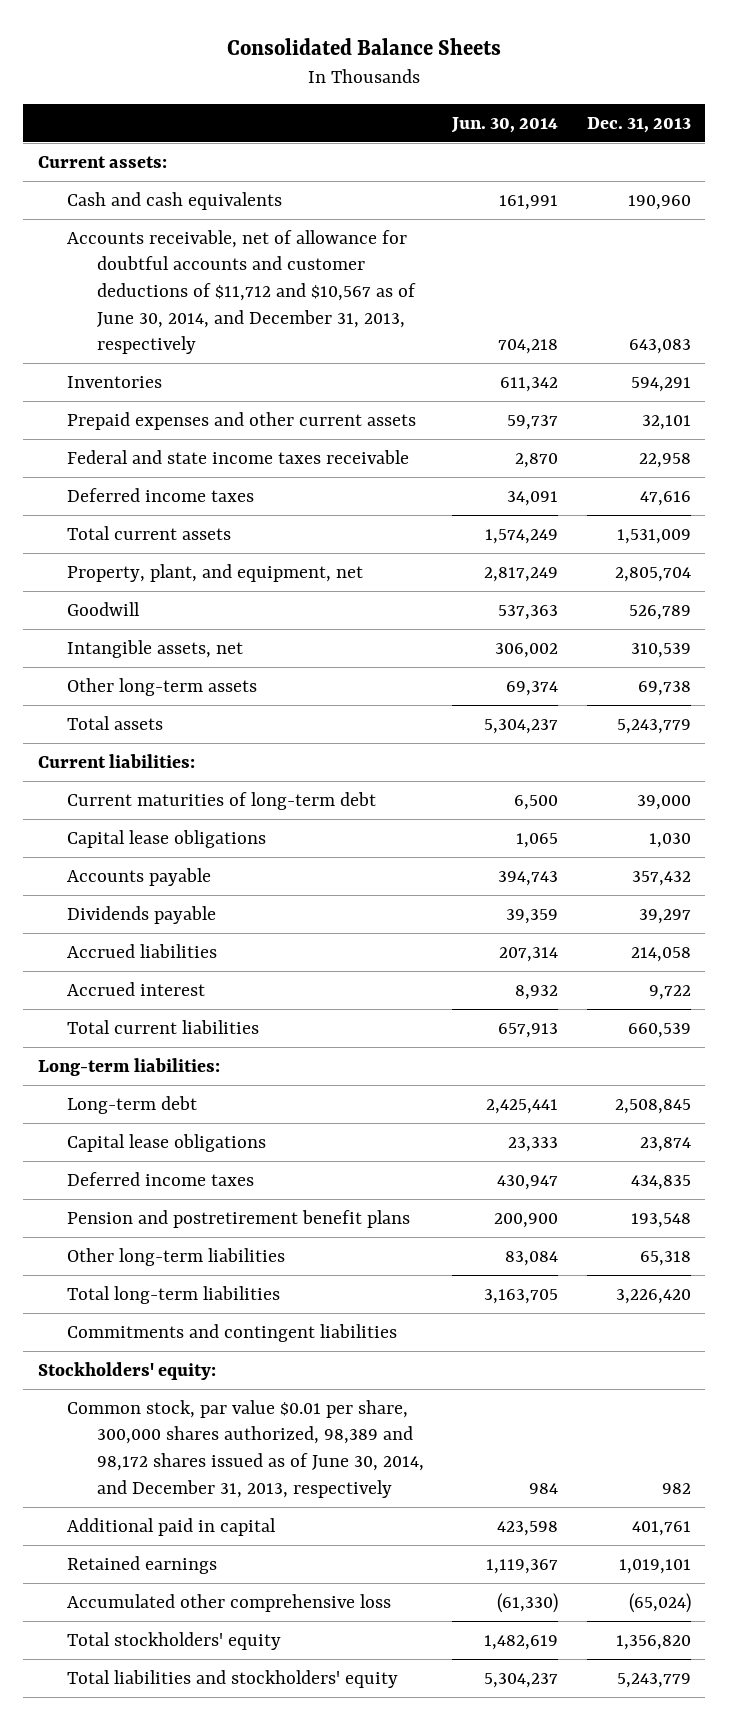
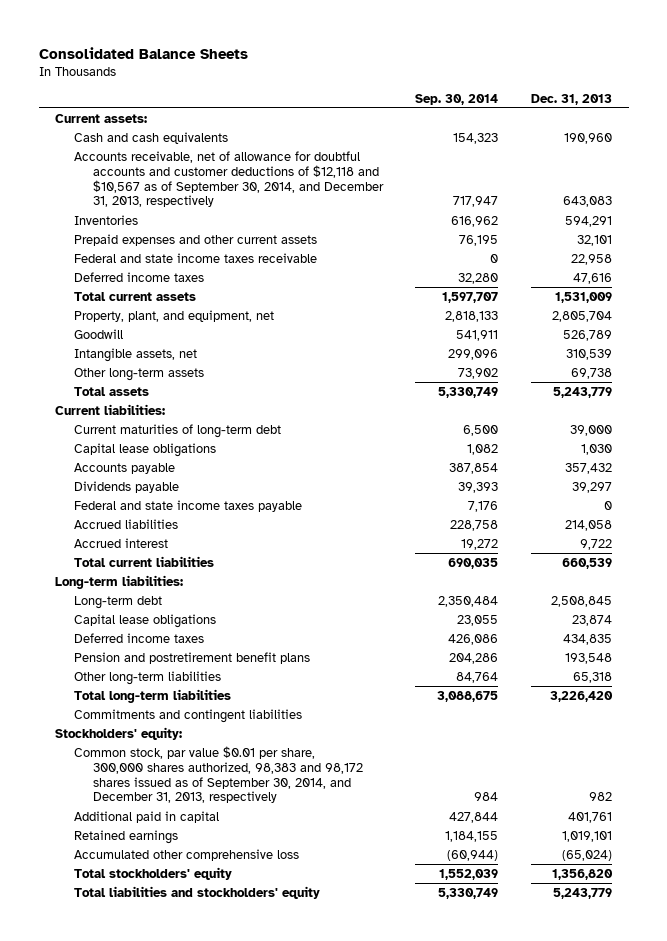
[451,116,559,133] Jun. 30, 2014 -> none
none -> [415,93,499,105] Sep. 30, 2014
[67,229,416,355] Accounts receivable, net of allowance for doubtful accounts and customer deductions of $11,712 and $10,567 as of June 30, 2014, and December 31, 2013, respectively -> [73,150,384,208] Accounts receivable, net of allowance for doubtful accounts and customer deductions of $12,118 and $10,567 as of September 30, 2014, and December 31, 2013, respectively
none -> [73,499,302,512] Federal and state income taxes payable
[67,1399,424,1498] Common stock, par value $0.01 per share, 300,000 shares authorized, 98,389 and 98,172 shares issued as of June 30, 2014, and December 31, 2013, respectively -> [73,745,363,804] Common stock, par value $0.01 per share, 300,000 shares authorized, 98,383 and 98,172 shares issued as of September 30, 2014, and December 31, 2013, respectively

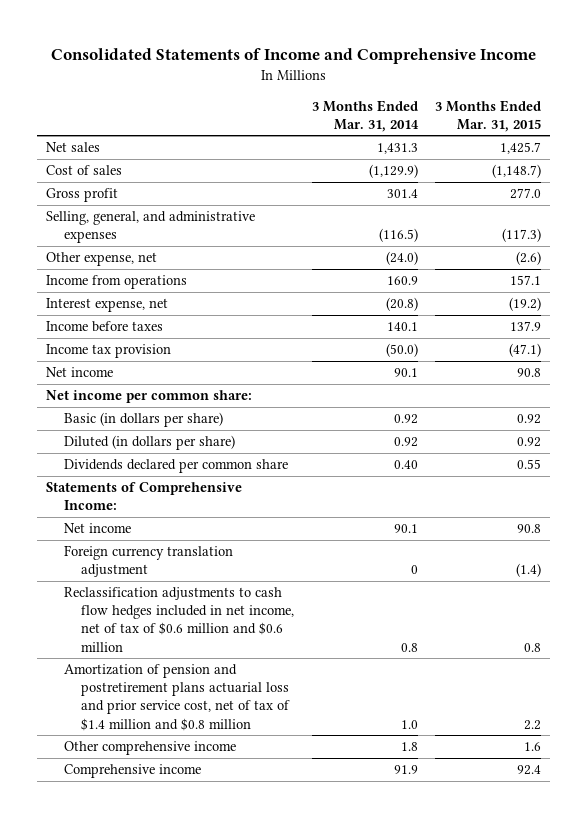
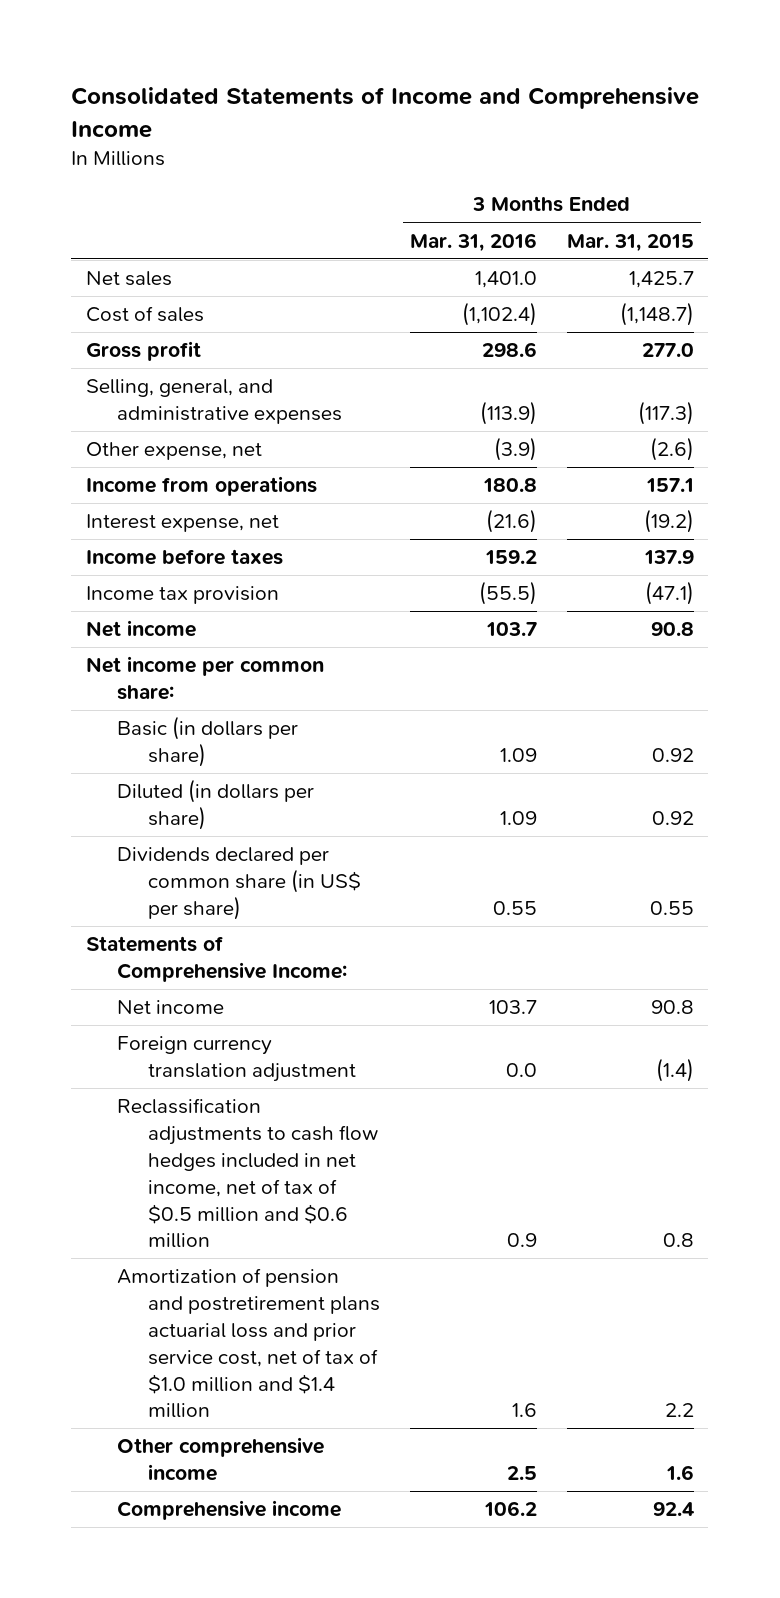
[311,99,419,132] 3 Months Ended Mar. 31, 2014 -> none
none -> [410,232,538,252] Mar. 31, 2016
[63,459,288,474] Dividends declared per common share -> [117,847,362,920] Dividends declared per common share (in US$ per share)
[63,587,295,652] Reclassification adjustments to cash flow hedges included in net income, net of tax of $0.6 million and $0.6 million -> [117,1098,379,1249] Reclassification adjustments to cash flow hedges included in net income, net of tax of $0.5 million and $0.6 million
[63,664,291,731] Amortization of pension and postretirement plans actuarial loss and prior service cost, net of tax of $1.4 million and $0.8 million -> [117,1268,381,1419] Amortization of pension and postretirement plans actuarial loss and prior service cost, net of tax of $1.0 million and $1.4 million

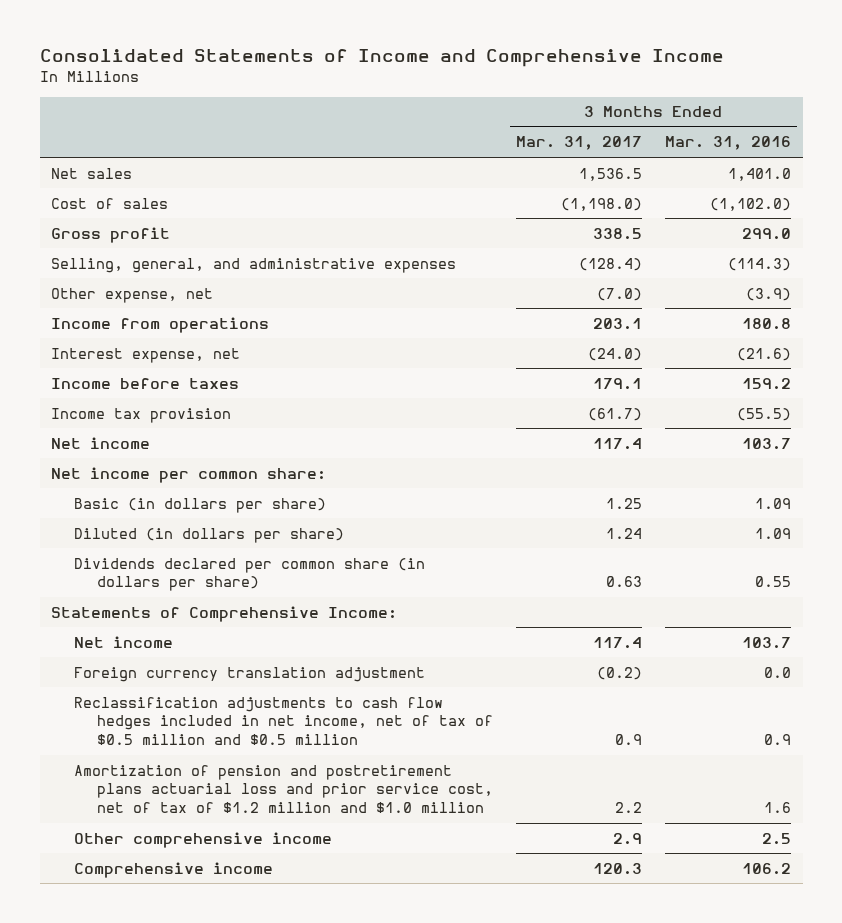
[566,233,694,252] Mar. 31, 2015 -> none
none -> [515,136,642,151] Mar. 31, 2017
[462,302,538,327] (1,102.4) -> [710,197,792,211] (1,102.0)
[482,342,538,358] 298.6 -> [742,227,792,240] 299.0
[480,401,538,426] (113.9) -> [728,257,792,271] (114.3)
[117,847,362,920] Dividends declared per common share (in US$ per share) -> [73,557,425,592] Dividends declared per common share (in dollars per share)
[117,1098,379,1249] Reclassification adjustments to cash flow hedges included in net income, net of tax of $0.5 million and $0.6 million -> [73,696,493,746] Reclassification adjustments to cash flow hedges included in net income, net of tax of $0.5 million and $0.5 million
[117,1268,381,1419] Amortization of pension and postretirement plans actuarial loss and prior service cost, net of tax of $1.0 million and $1.4 million -> [73,764,493,814] Amortization of pension and postretirement plans actuarial loss and prior service cost, net of tax of $1.2 million and $1.0 million

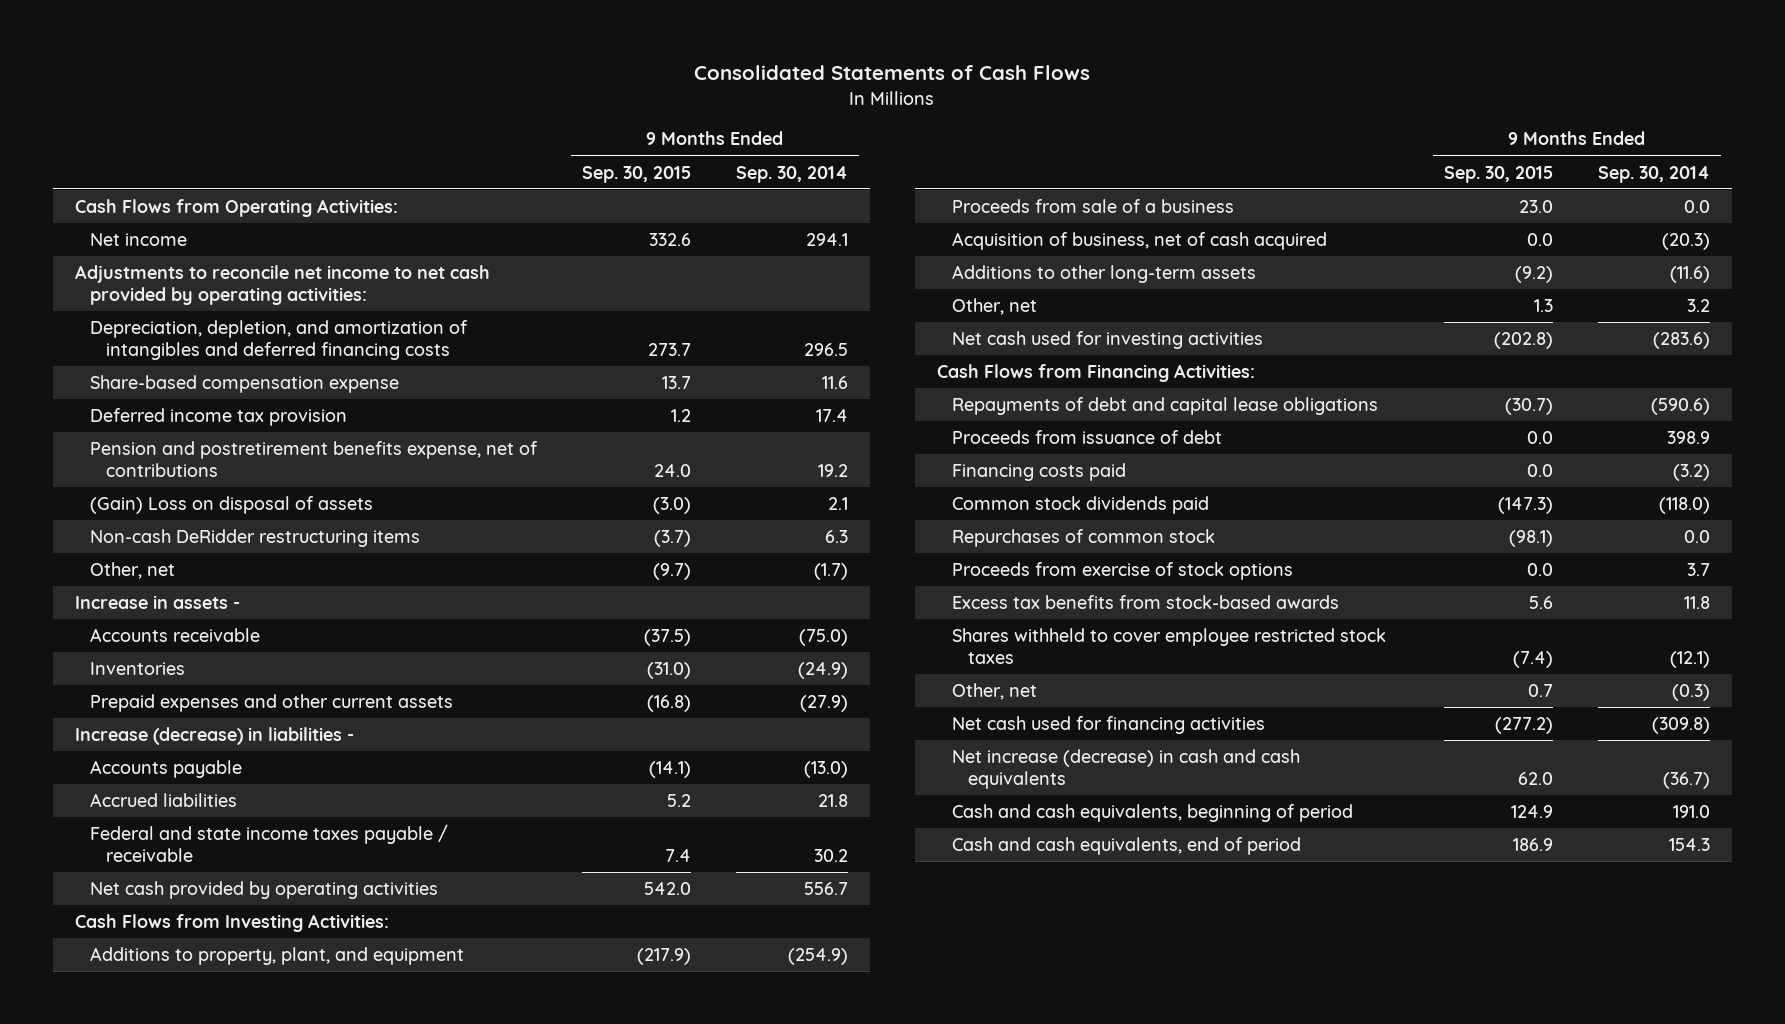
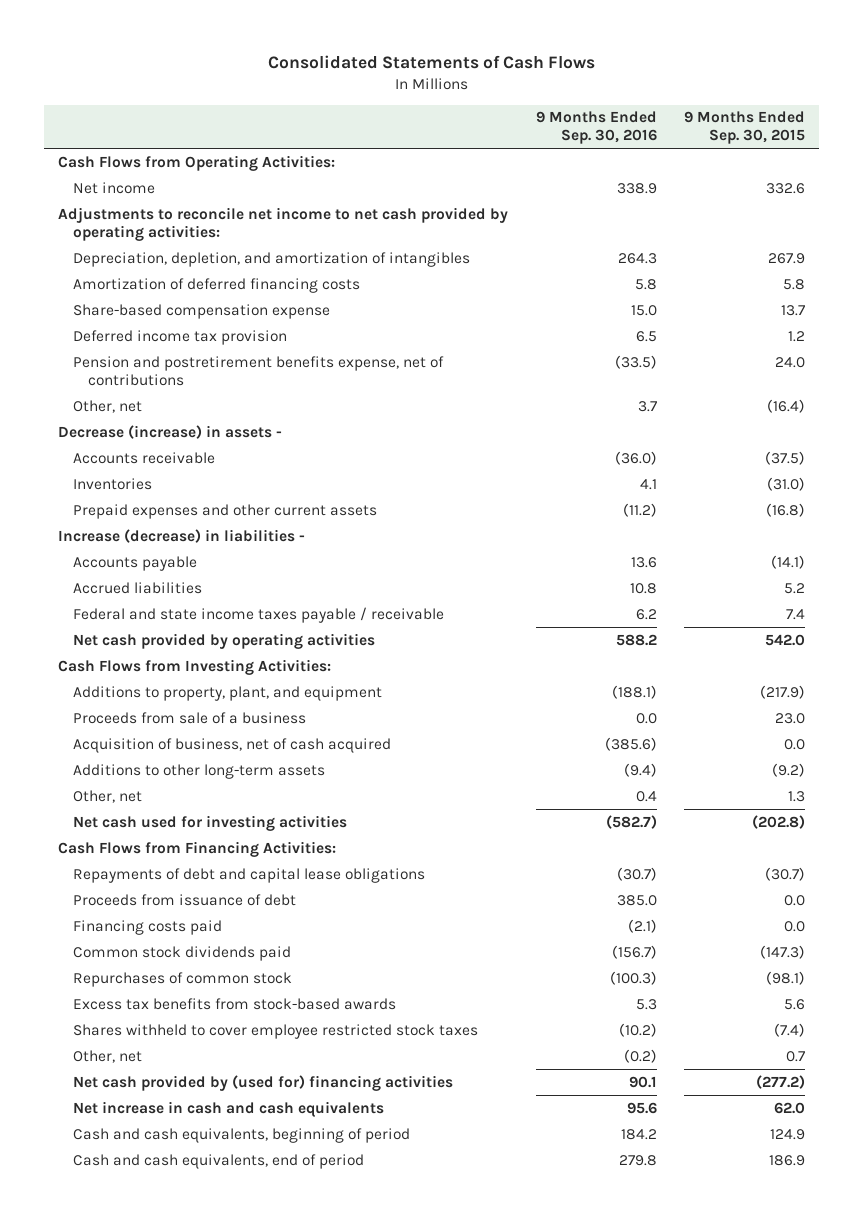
[735,165,848,183] Sep. 30, 2014 -> none
none -> [535,111,657,145] 9 Months Ended Sep. 30, 2016
[90,319,469,360] Depreciation, depletion, and amortization of intangibles and deferred financing costs -> [73,251,471,267] Depreciation, depletion, and amortization of intangibles
[648,342,692,356] 273.7 -> [767,252,805,264] 267.9
none -> [73,277,361,293] Amortization of deferred financing costs
[90,495,374,514] (Gain) Loss on disposal of assets -> none
[90,528,421,547] Non-cash DeRidder restructuring items -> none
[653,562,692,580] (9.7) -> [766,398,805,413] (16.4)
[75,594,241,609] Increase in assets - -> [58,424,283,439] Decrease (increase) in assets -
[952,561,1294,580] Proceeds from exercise of stock options -> none
[952,715,1266,734] Net cash used for financing activities -> [73,1074,454,1091] Net cash provided by (used for) financing activities
[952,748,1301,789] Net increase (decrease) in cash and cash equivalents -> [73,1100,385,1117] Net increase in cash and cash equivalents

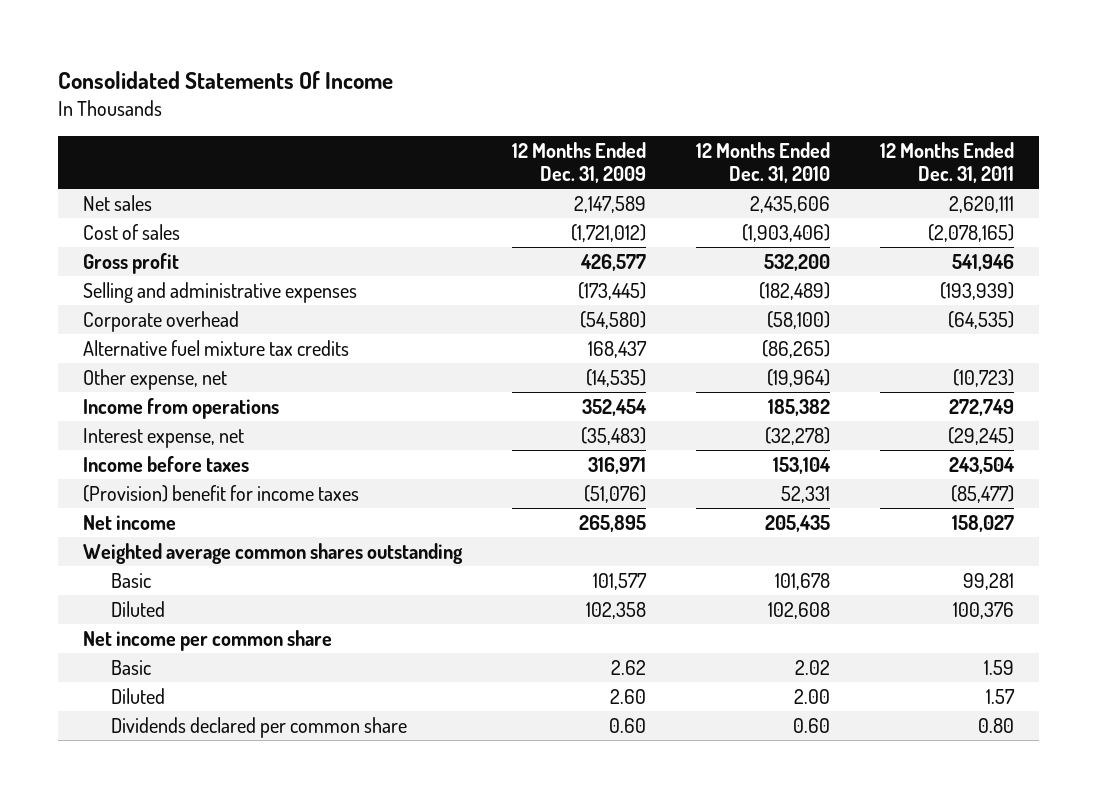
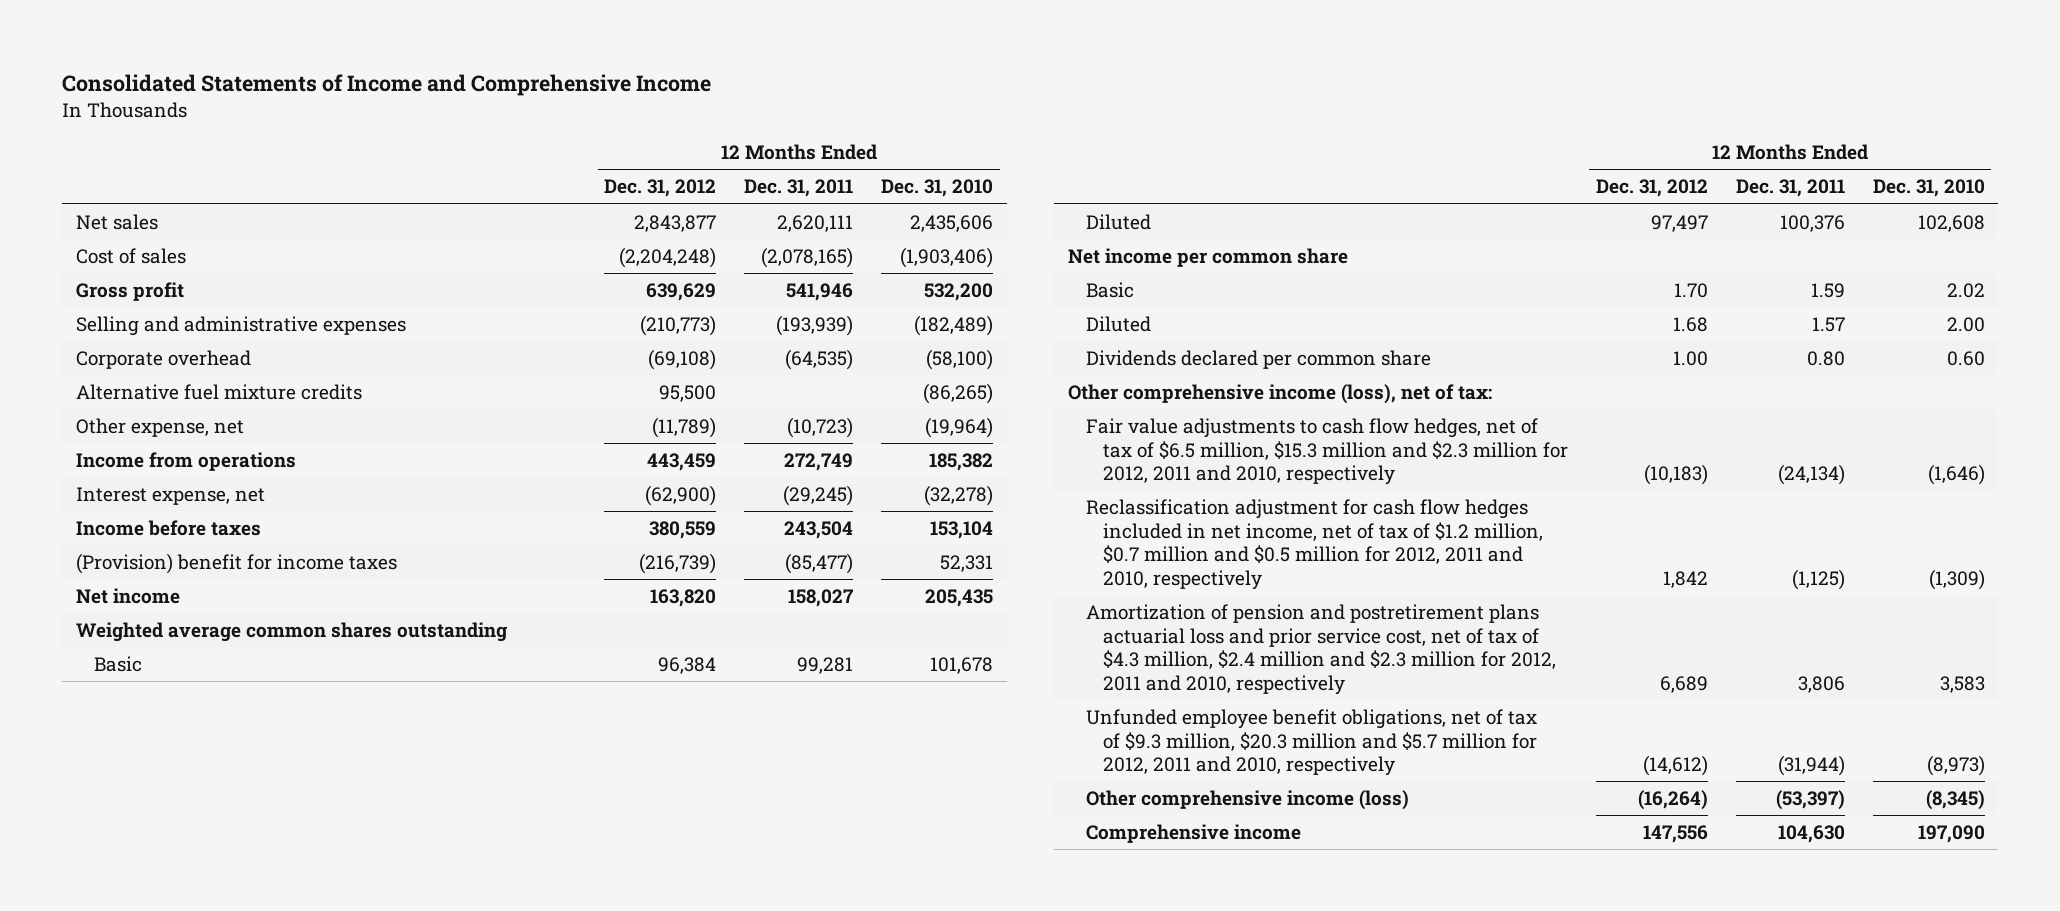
[57,71,393,90] Consolidated Statements Of Income -> [62,74,712,97] Consolidated Statements of Income and Comprehensive Income
[512,141,647,184] 12 Months Ended Dec. 31, 2009 -> none
none -> [604,179,717,198] Dec. 31, 2012
[82,339,349,356] Alternative fuel mixture tax credits -> [75,383,362,400] Alternative fuel mixture credits
none -> [1067,383,1492,404] Other comprehensive income (loss), net of tax:
none -> [1085,417,1569,486] Fair value adjustments to cash flow hedges, net of tax of $6.5 million, $15.3 million and $2.3 million for 2012, 2011 and 2010, respectively
none -> [1085,498,1544,590] Reclassification adjustment for cash flow hedges included in net income, net of tax of $1.2 million, $0.7 million and $0.5 million for 2012, 2011 and 2010, respectively
none -> [1085,603,1557,695] Amortization of pension and postretirement plans actuarial loss and prior service cost, net of tax of $4.3 million, $2.4 million and $2.3 million for 2012, 2011 and 2010, respectively
none -> [1085,708,1538,777] Unfunded employee benefit obligations, net of tax of $9.3 million, $20.3 million and $5.7 million for 2012, 2011 and 2010, respectively
none -> [1085,789,1409,810] Other comprehensive income (loss)
none -> [1085,823,1301,843] Comprehensive income

